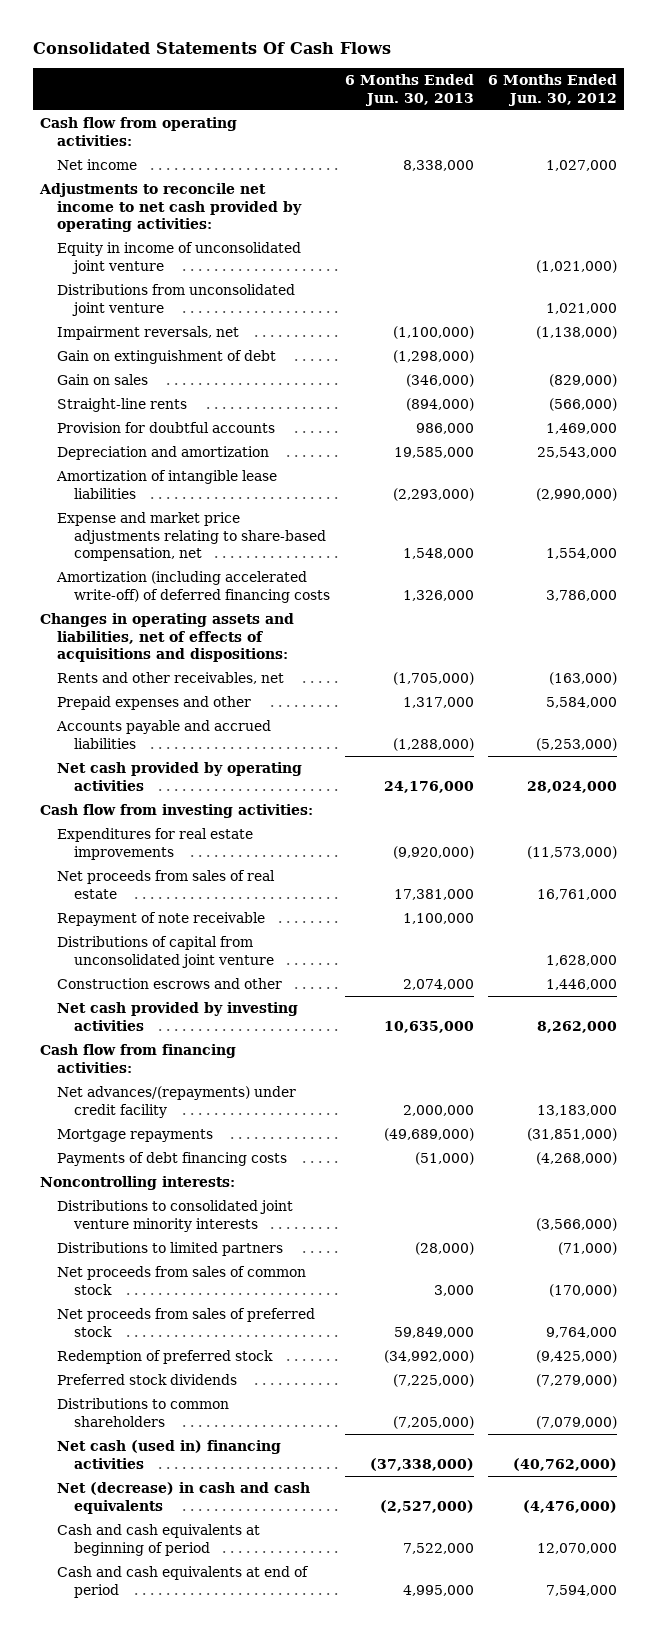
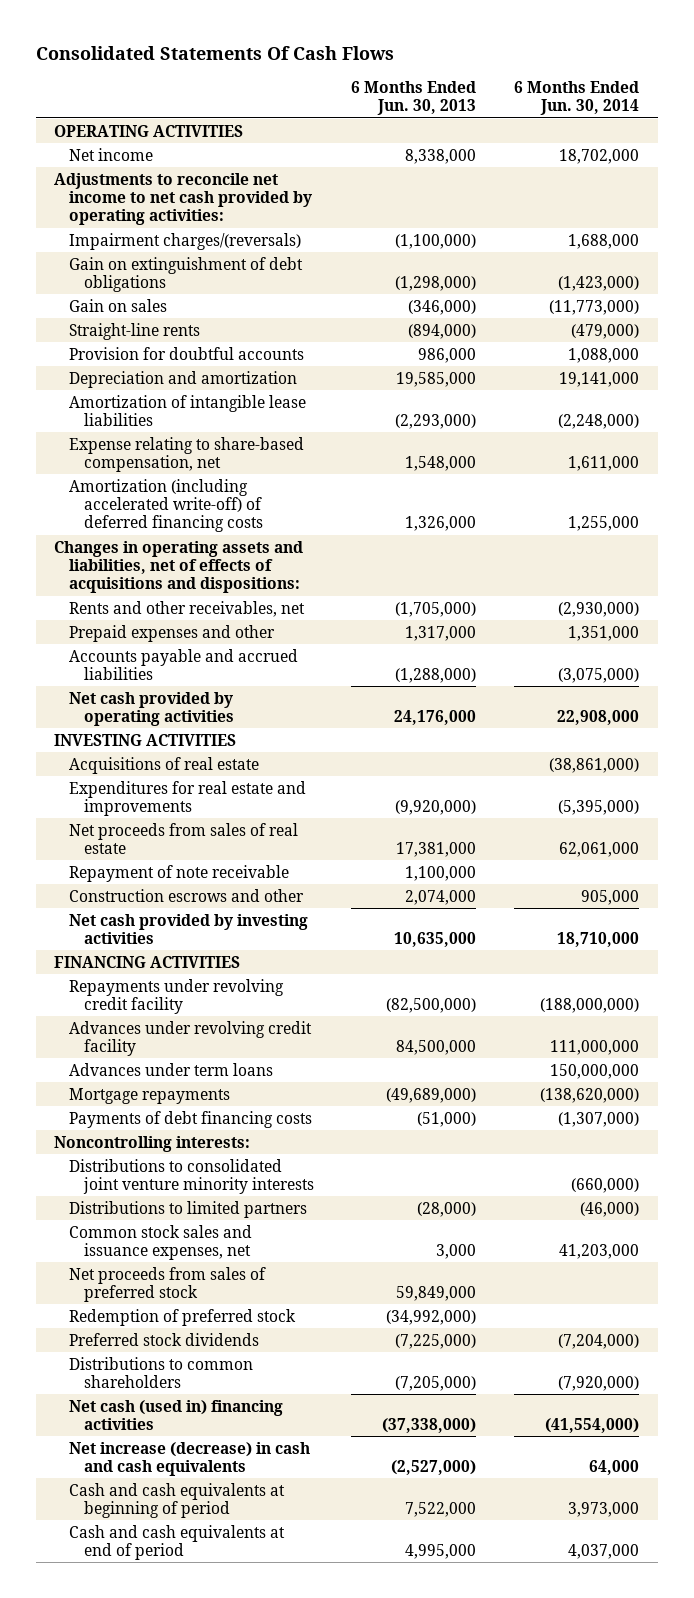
[488,74,618,106] 6 Months Ended Jun. 30, 2012 -> none
none -> [514,80,640,116] 6 Months Ended Jun. 30, 2014
[39,117,237,146] Cash flow from operating activities: -> [54,124,244,137] OPERATING ACTIVITIES
[57,242,302,274] Equity in income of unconsolidated joint venture -> none
[57,284,296,316] Distributions from unconsolidated joint venture -> none
[57,326,240,341] Impairment reversals, net -> [69,232,302,250] Impairment charges/(reversals)
[57,350,277,365] Gain on extinguishment of debt -> [69,256,304,292] Gain on extinguishment of debt obligations
[57,512,327,562] Expense and market price adjustments relating to share-based compensation, net -> [69,436,305,472] Expense relating to share-based compensation, net
[39,804,313,819] Cash flow from investing activities: -> [54,733,237,746] INVESTING ACTIVITIES
none -> [69,756,260,774] Acquisitions of real estate
[57,828,254,860] Expenditures for real estate improvements -> [69,780,307,816] Expenditures for real estate and improvements
[57,936,275,968] Distributions of capital from unconsolidated joint venture -> none
[39,1044,236,1073] Cash flow from financing activities: -> [54,955,241,968] FINANCING ACTIVITIES
none -> [69,978,285,1014] Repayments under revolving credit facility
[57,1086,297,1118] Net advances/(repayments) under credit facility -> [69,1020,313,1056] Advances under revolving credit facility
[402,1104,474,1116] 2,000,000 -> [396,1039,477,1055] 84,500,000
none -> [69,1062,274,1076] Advances under term loans
[57,1266,307,1295] Net proceeds from sales of common stock -> none
none -> [69,1224,253,1260] Common stock sales and issuance expenses, net
[57,1482,311,1514] Net (decrease) in cash and cash equivalents -> [69,1441,311,1476] Net increase (decrease) in cash and cash equivalents

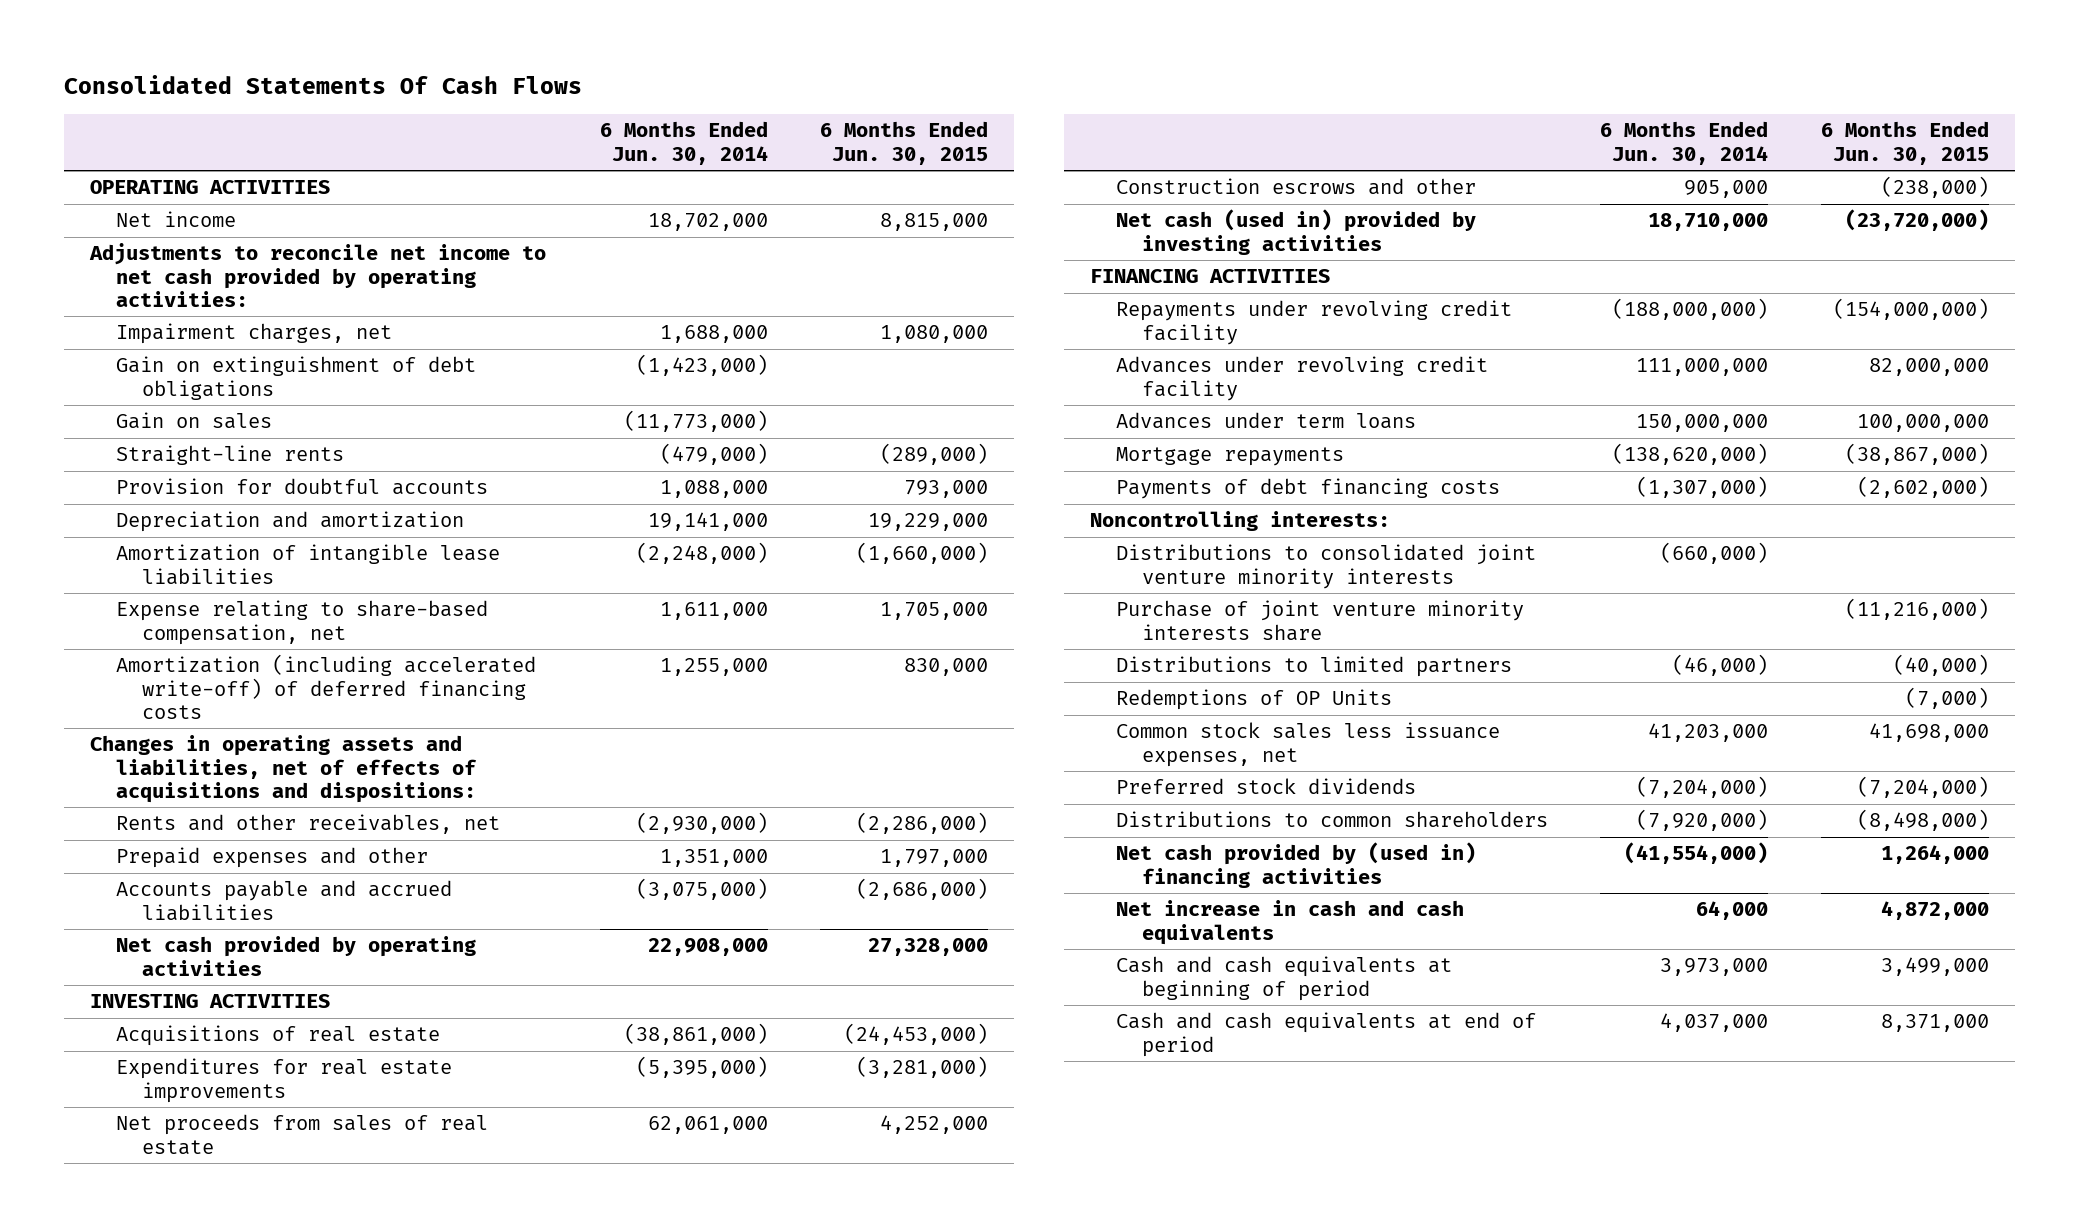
[351,80,477,116] 6 Months Ended Jun. 30, 2013 -> none
none -> [820,121,989,165] 6 Months Ended Jun. 30, 2015
[69,232,302,250] Impairment charges/(reversals) -> [115,323,392,345] Impairment charges, net
[69,780,307,816] Expenditures for real estate and improvements -> [115,1058,452,1103] Expenditures for real estate improvements
[69,864,290,882] Repayment of note receivable -> none
[69,913,309,944] Net cash provided by investing activities -> [1116,209,1477,255] Net cash (used in) provided by investing activities
none -> [1116,600,1525,641] Purchase of joint venture minority interests share
[69,1266,267,1302] Net proceeds from sales of preferred stock -> none
[69,1308,297,1326] Redemption of preferred stock -> none
none -> [1116,689,1393,711] Redemptions of OP Units
[69,1224,253,1260] Common stock sales and issuance expenses, net -> [1116,722,1501,767] Common stock sales less issuance expenses, net
[69,1399,284,1430] Net cash (used in) financing activities -> [1116,842,1477,888] Net cash provided by (used in) financing activities
[69,1441,311,1476] Net increase (decrease) in cash and cash equivalents -> [1116,900,1465,945] Net increase in cash and cash equivalents

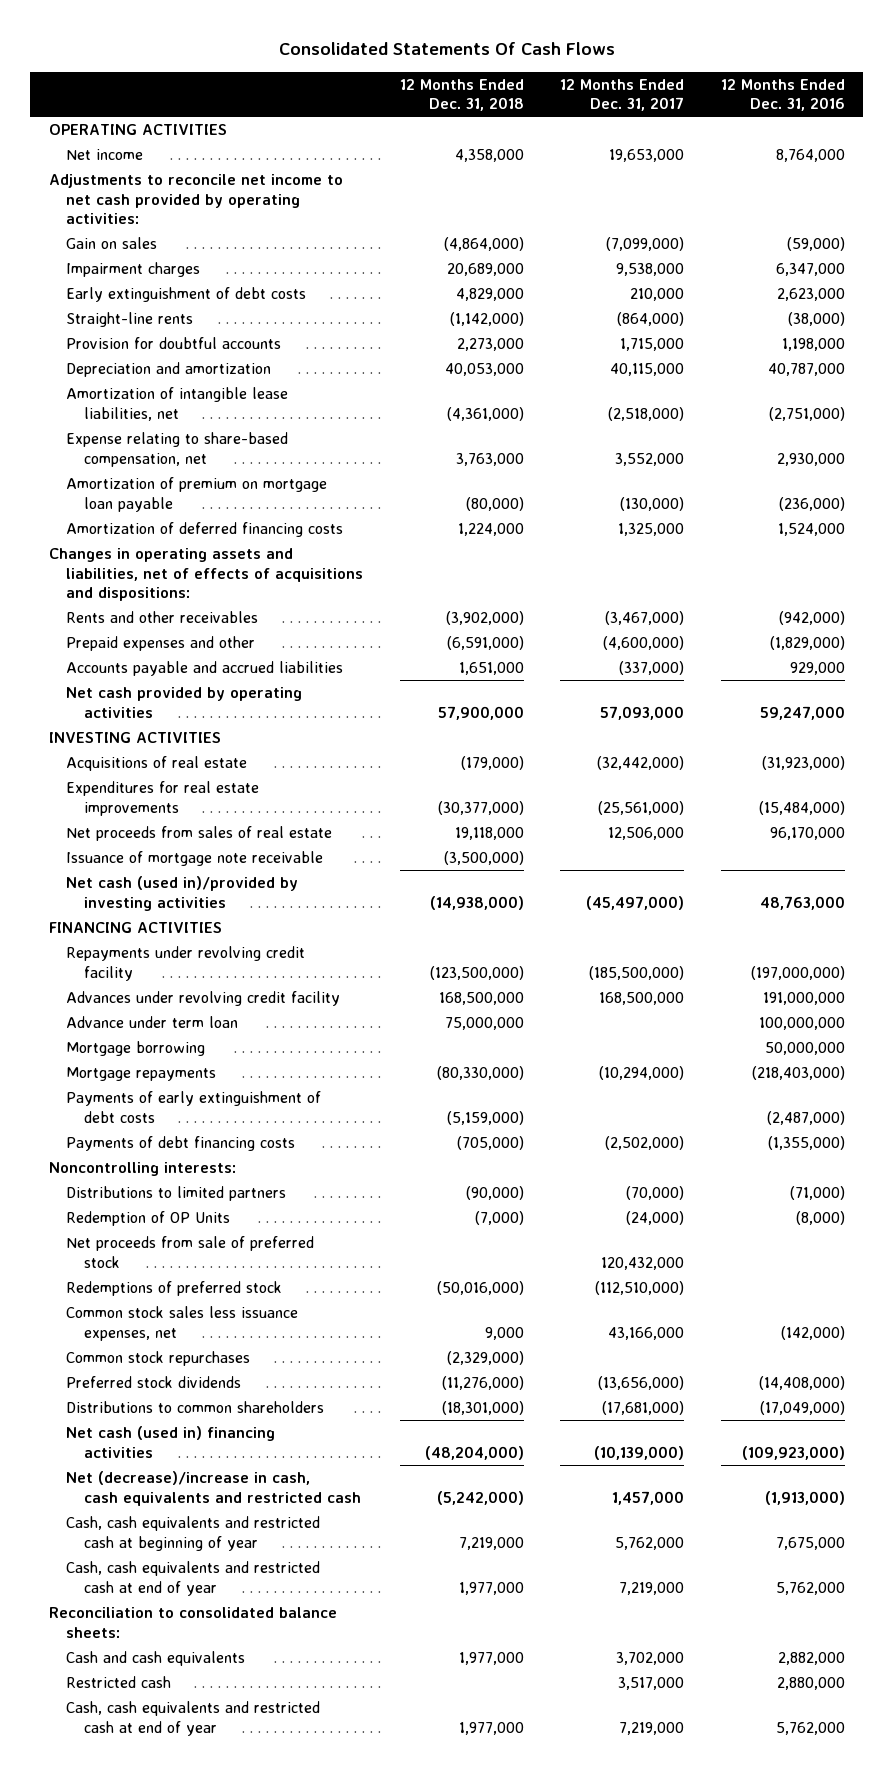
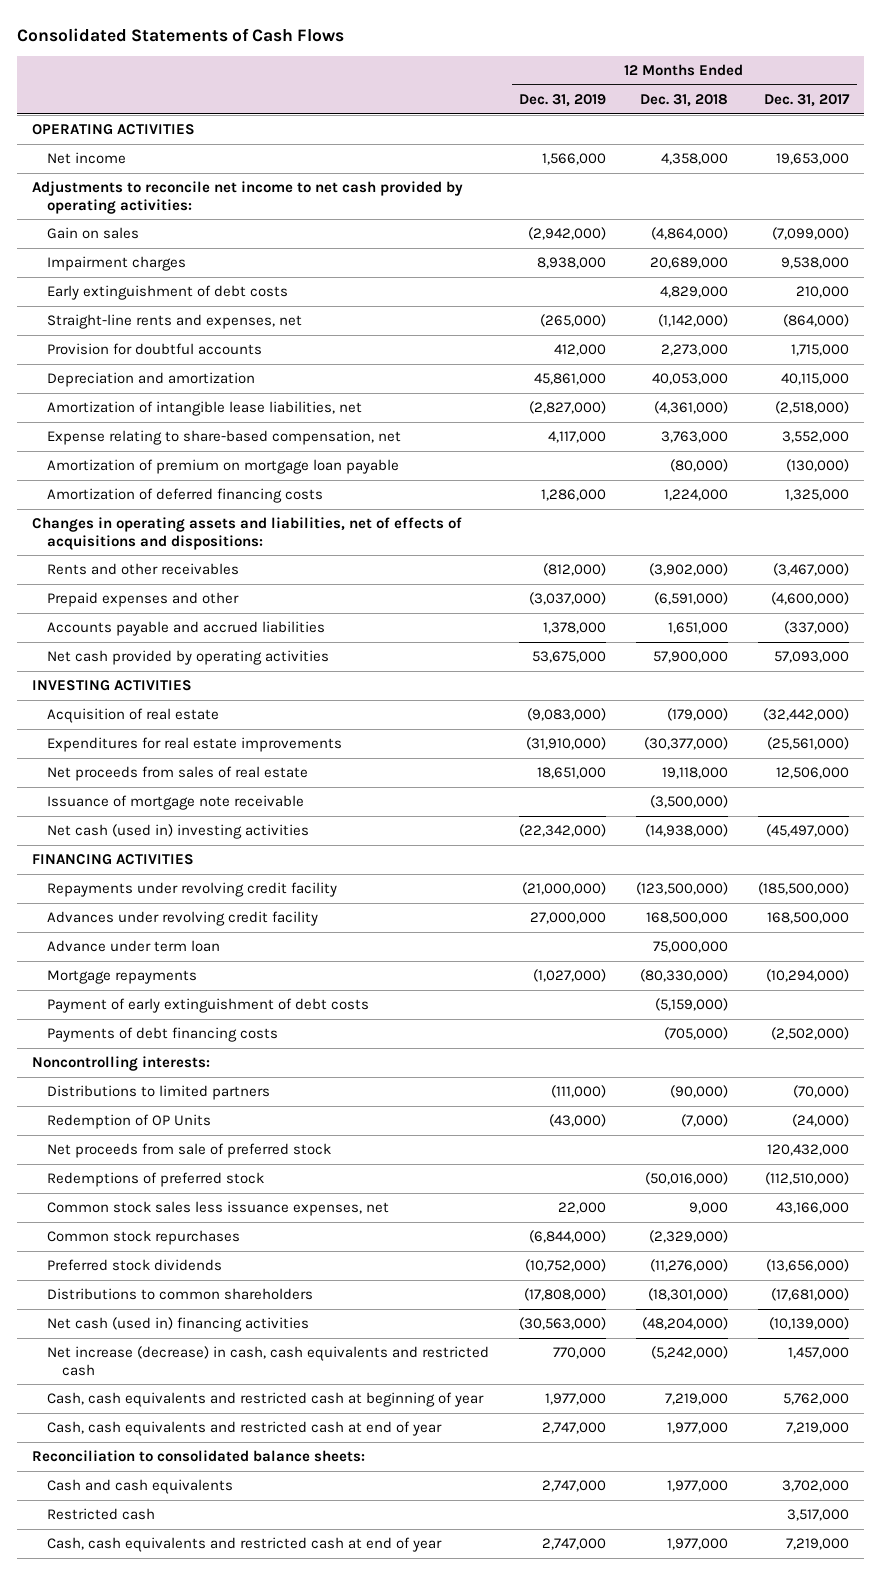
[278,42,615,56] Consolidated Statements Of Cash Flows -> [17,27,345,42] Consolidated Statements of Cash Flows
[720,78,845,112] 12 Months Ended Dec. 31, 2016 -> none
none -> [519,93,607,107] Dec. 31, 2019
[66,311,194,327] Straight-line rents -> [47,314,303,330] Straight-line rents and expenses, net
[66,755,248,771] Acquisitions of real estate -> [47,708,220,724] Acquisition of real estate
[66,875,299,911] Net cash (used in)/provided by investing activities -> [47,824,310,840] Net cash (used in) investing activities
[66,1040,206,1056] Mortgage borrowing -> none
[66,1090,322,1123] Payments of early extinguishment of debt costs -> [47,998,370,1014] Payment of early extinguishment of debt costs
[66,1470,361,1506] Net (decrease)/increase in cash, cash equivalents and restricted cash -> [47,1346,490,1376] Net increase (decrease) in cash, cash equivalents and restricted cash

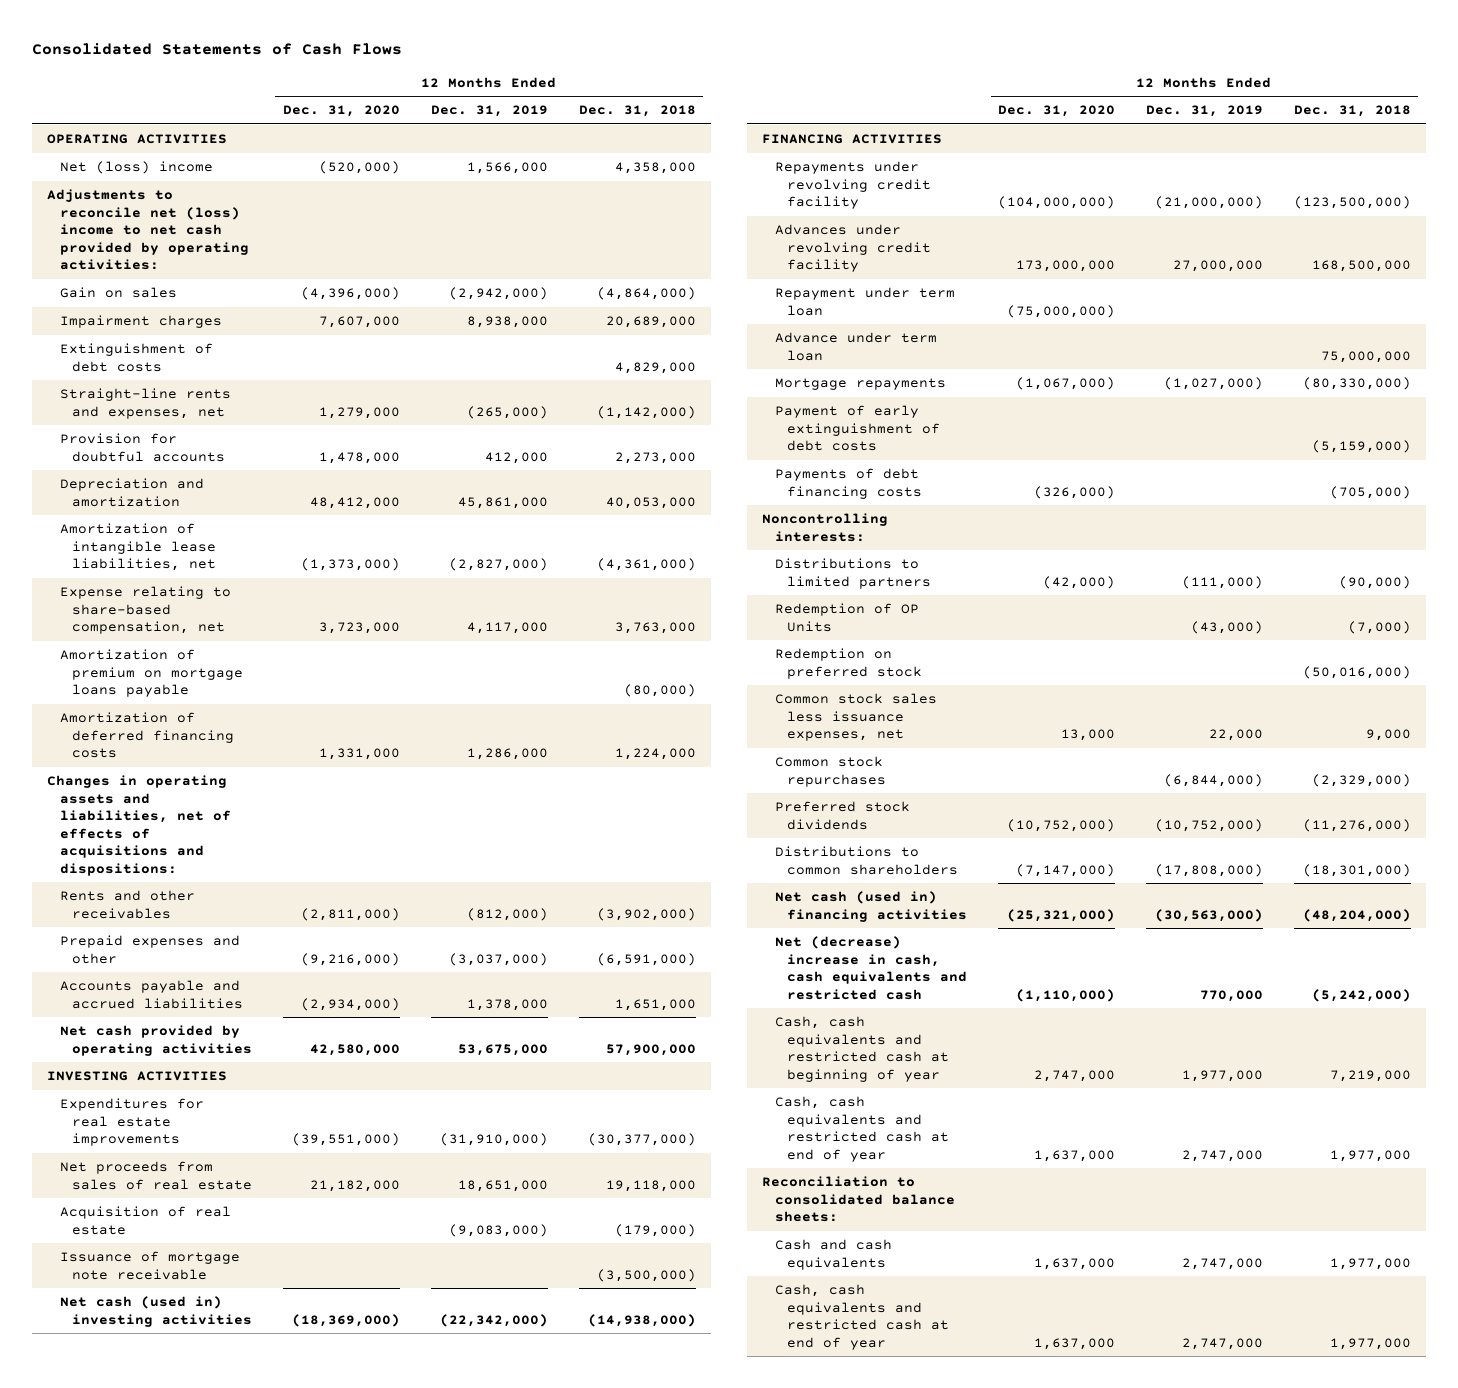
[764,93,851,107] Dec. 31, 2017 -> none
none -> [283,105,401,118] Dec. 31, 2020
[47,152,127,165] Net income -> [59,161,213,175] Net (loss) income
[32,181,464,214] Adjustments to reconcile net income to net cash provided by operating activities: -> [47,189,249,271] Adjustments to reconcile net (loss) income to net cash provided by operating activities:
[47,285,289,301] Early extinguishment of debt costs -> [59,343,213,372] Extinguishment of debt costs
[47,459,400,475] Amortization of premium on mortgage loan payable -> [59,649,244,698] Amortization of premium on mortgage loans payable
[47,708,220,724] Acquisition of real estate -> [59,1206,231,1235] Acquisition of real estate
none -> [774,287,955,316] Repayment under term loan
[47,1143,332,1159] Net proceeds from sale of preferred stock -> none
[47,1172,265,1188] Redemptions of preferred stock -> [774,648,923,679] Redemption on preferred stock
[47,1346,490,1376] Net increase (decrease) in cash, cash equivalents and restricted cash -> [774,936,968,1000] Net (decrease) increase in cash, cash equivalents and restricted cash
[47,1508,156,1521] Restricted cash -> none

